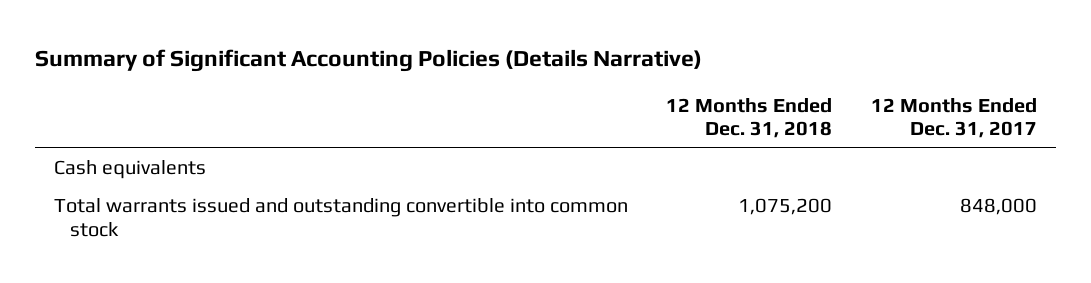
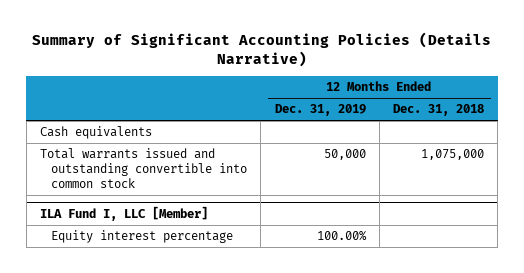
[870,97,1037,139] 12 Months Ended Dec. 31, 2017 -> none
none -> [274,104,366,117] Dec. 31, 2019
[738,198,833,216] 1,075,200 -> [420,149,484,161] 1,075,000
none -> [39,205,208,221] ILA Fund I, LLC [Member]
none -> [51,230,234,244] Equity interest percentage

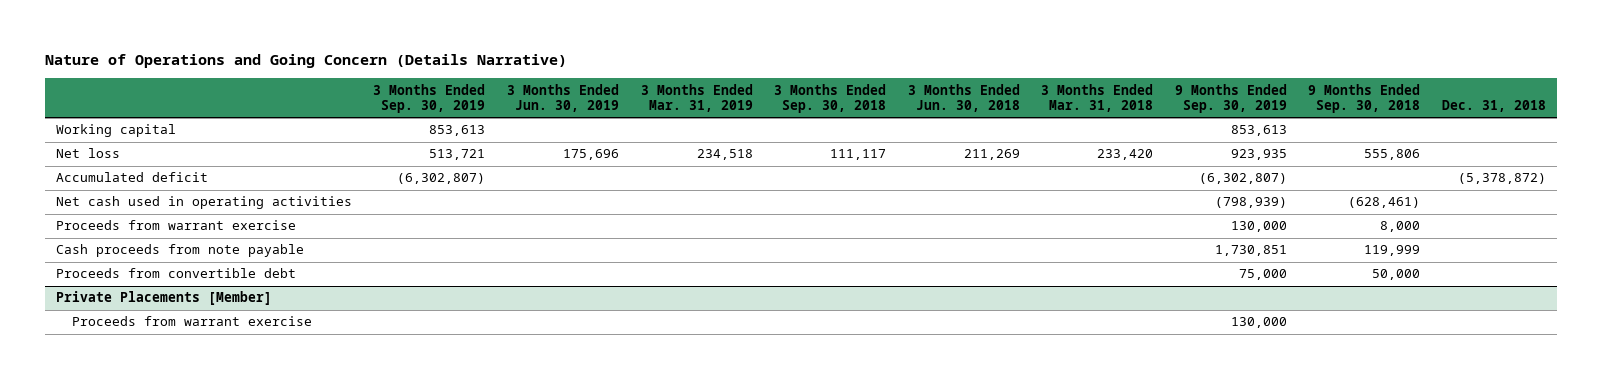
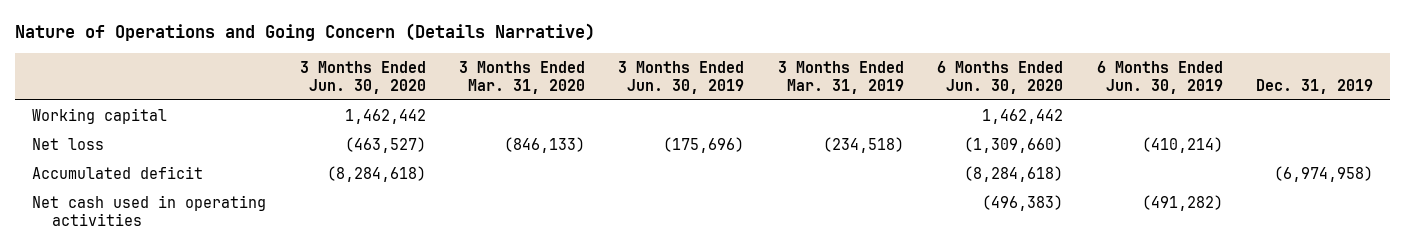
[373,83,486,114] 3 Months Ended Sep. 30, 2019 -> none
[774,83,887,114] 3 Months Ended Sep. 30, 2018 -> none
[907,83,1020,113] 3 Months Ended Jun. 30, 2018 -> none
[1041,83,1154,113] 3 Months Ended Mar. 31, 2018 -> none
[1174,83,1287,114] 9 Months Ended Sep. 30, 2019 -> none
[1308,83,1421,114] 9 Months Ended Sep. 30, 2018 -> none
[1441,100,1546,113] Dec. 31, 2018 -> none
none -> [299,60,426,94] 3 Months Ended Jun. 30, 2020
none -> [459,60,586,94] 3 Months Ended Mar. 31, 2020
none -> [937,60,1064,94] 6 Months Ended Jun. 30, 2020
none -> [1096,60,1223,94] 6 Months Ended Jun. 30, 2019
none -> [1256,78,1374,94] Dec. 31, 2019
[562,149,619,161] 175,696 -> [663,136,745,153] (175,696)
[696,149,753,161] 234,518 -> [822,136,904,153] (234,518)
[55,220,296,231] Proceeds from warrant exercise -> none
[55,244,304,258] Cash proceeds from note payable -> none
[55,268,296,279] Proceeds from convertible debt -> none
[55,291,272,306] Private Placements [Member] -> none
[71,316,312,327] Proceeds from warrant exercise -> none

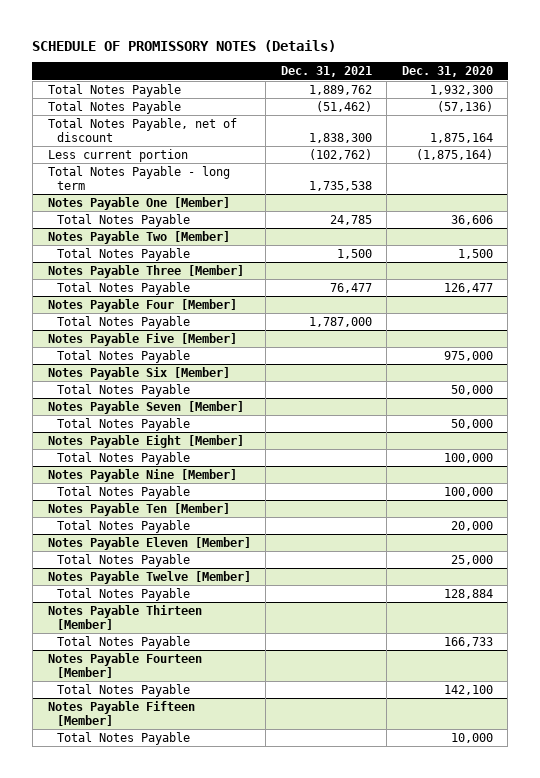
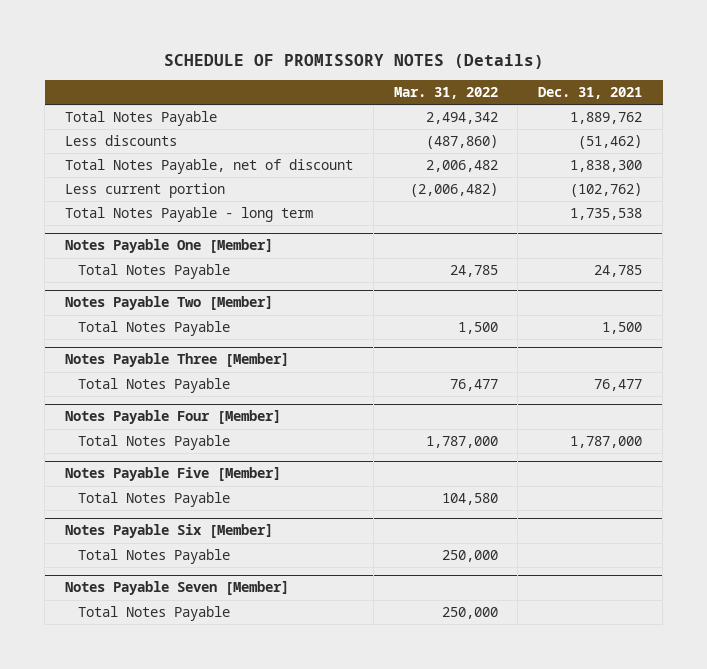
[401,66,493,78] Dec. 31, 2020 -> none
none -> [393,87,498,100] Mar. 31, 2022
[47,100,181,114] Total Notes Payable -> [65,135,178,147] Less discounts
[47,434,244,448] Notes Payable Eight [Member] -> none
[56,451,190,465] Total Notes Payable -> none
[47,468,237,482] Notes Payable Nine [Member] -> none
[56,485,190,499] Total Notes Payable -> none
[47,502,230,516] Notes Payable Ten [Member] -> none
[56,519,190,533] Total Notes Payable -> none
[47,536,251,550] Notes Payable Eleven [Member] -> none
[56,553,190,567] Total Notes Payable -> none
[47,570,251,584] Notes Payable Twelve [Member] -> none
[56,587,190,601] Total Notes Payable -> none
[47,604,202,630] Notes Payable Thirteen [Member] -> none
[56,635,190,649] Total Notes Payable -> none
[47,652,202,678] Notes Payable Fourteen [Member] -> none
[56,683,190,697] Total Notes Payable -> none
[47,700,195,726] Notes Payable Fifteen [Member] -> none
[56,731,190,745] Total Notes Payable -> none

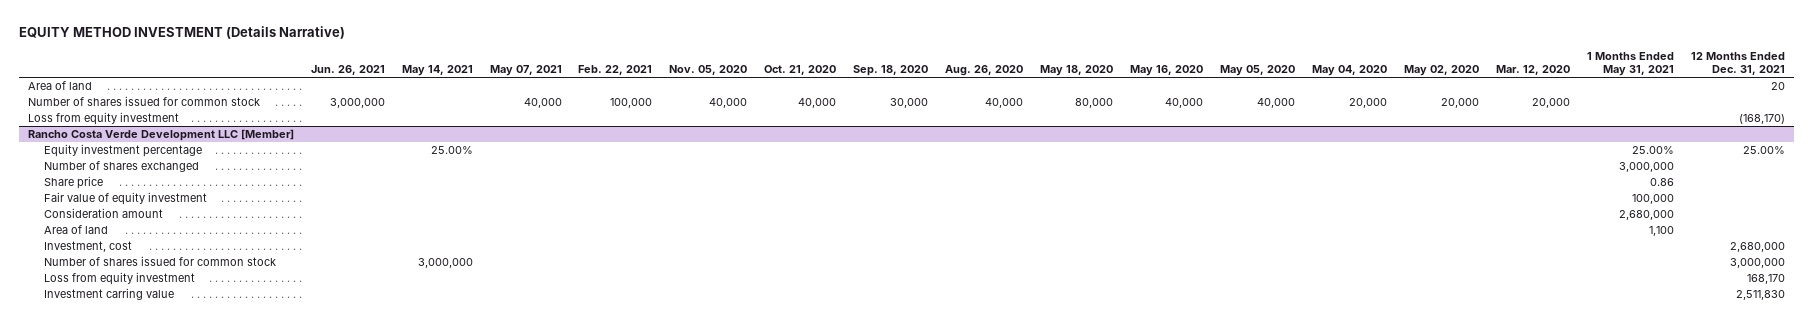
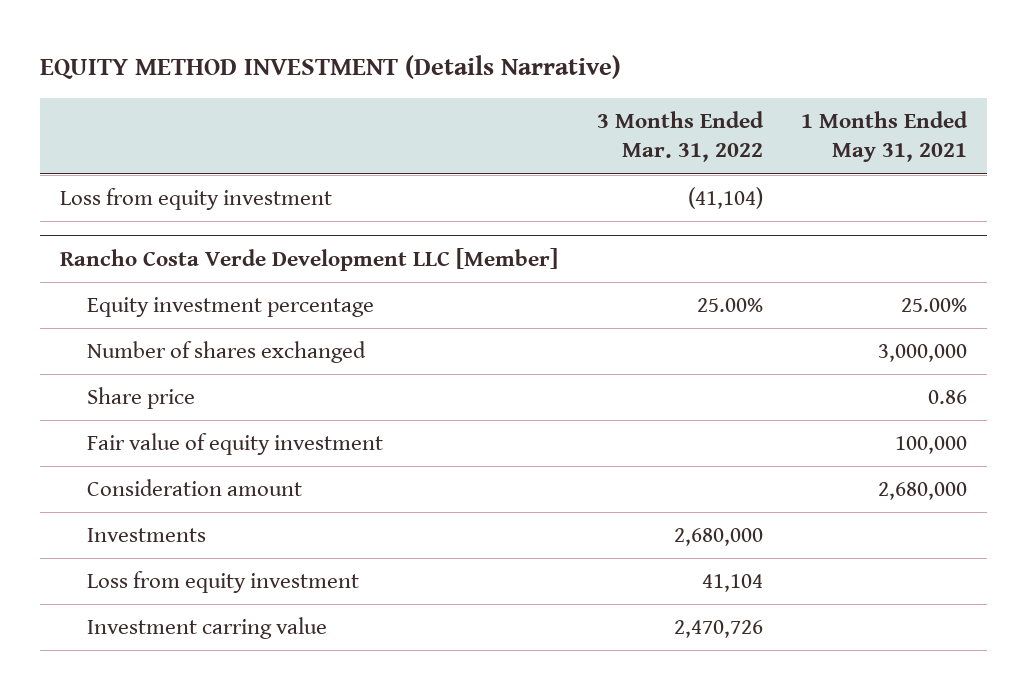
[310,65,385,76] Jun. 26, 2021 -> none
[401,65,473,77] May 14, 2021 -> none
[489,65,562,77] May 07, 2021 -> none
[578,65,653,76] Feb. 22, 2021 -> none
[669,65,748,76] Nov. 05, 2020 -> none
[764,65,837,76] Oct. 21, 2020 -> none
[853,65,929,77] Sep. 18, 2020 -> none
[945,65,1024,77] Aug. 26, 2020 -> none
[1040,65,1114,77] May 18, 2020 -> none
[1130,65,1204,77] May 16, 2020 -> none
[1220,65,1296,77] May 05, 2020 -> none
[1312,65,1388,77] May 04, 2020 -> none
[1404,65,1480,77] May 02, 2020 -> none
[1496,65,1571,76] Mar. 12, 2020 -> none
[1691,51,1786,76] 12 Months Ended Dec. 31, 2021 -> none
none -> [596,111,764,163] 3 Months Ended Mar. 31, 2022
[27,81,92,91] Area of land -> none
[27,96,260,107] Number of shares issued for common stock -> none
[44,225,109,235] Area of land -> none
[44,256,277,267] Number of shares issued for common stock -> none
[44,241,133,253] Investment, cost -> [87,528,207,543] Investments

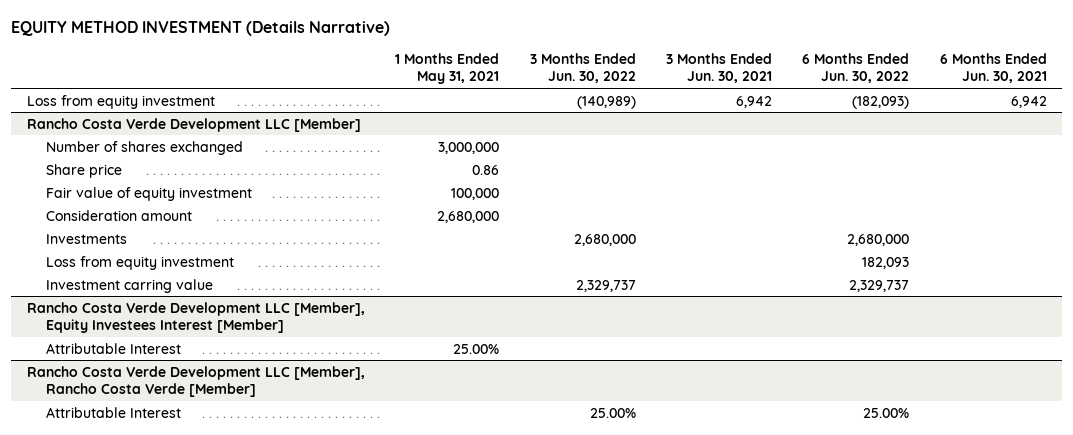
[596,111,764,163] 3 Months Ended Mar. 31, 2022 -> none
none -> [529,52,636,84] 3 Months Ended Jun. 30, 2022
none -> [665,52,772,84] 3 Months Ended Jun. 30, 2021
none -> [802,52,910,84] 6 Months Ended Jun. 30, 2022
none -> [939,52,1047,84] 6 Months Ended Jun. 30, 2021
[87,297,375,318] Equity investment percentage -> none
none -> [26,301,365,334] Rancho Costa Verde Development LLC [Member], Equity Investees Interest [Member]
none -> [45,342,181,354] Attributable Interest
none -> [26,365,365,398] Rancho Costa Verde Development LLC [Member], Rancho Costa Verde [Member]
none -> [45,406,181,418] Attributable Interest

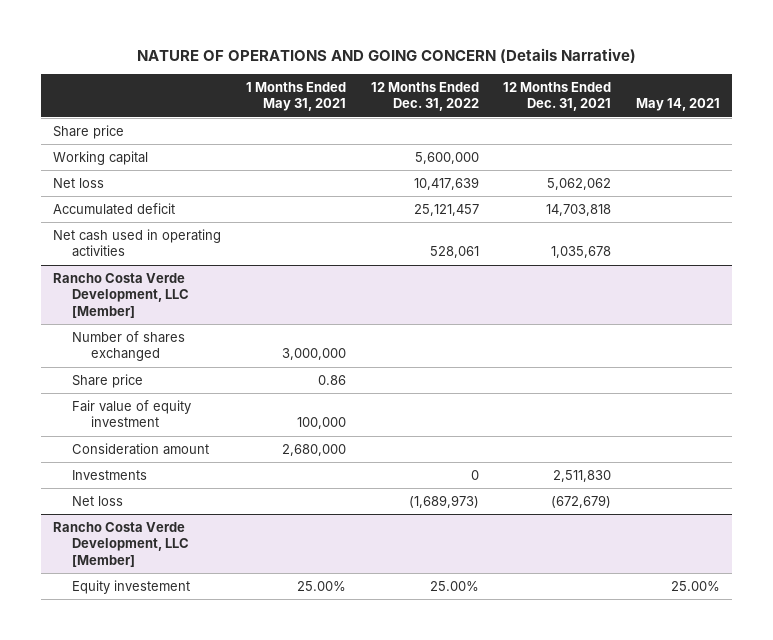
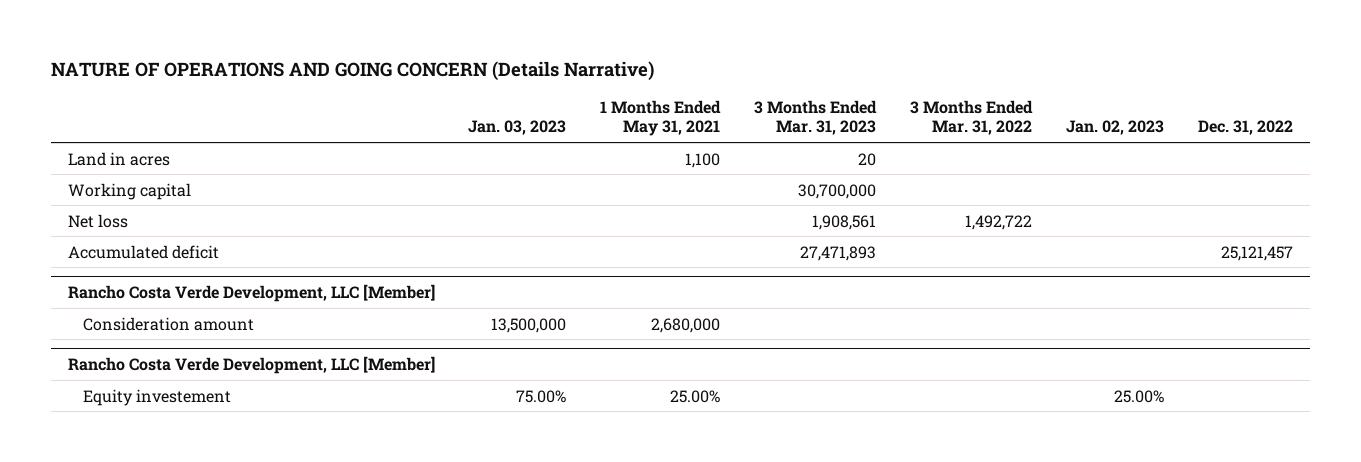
[370,81,479,112] 12 Months Ended Dec. 31, 2022 -> none
[503,81,612,112] 12 Months Ended Dec. 31, 2021 -> none
[635,98,720,112] May 14, 2021 -> none
none -> [468,120,567,136] Jan. 03, 2023
none -> [754,100,878,136] 3 Months Ended Mar. 31, 2023
none -> [910,100,1034,136] 3 Months Ended Mar. 31, 2022
none -> [1066,120,1165,136] Jan. 02, 2023
none -> [1197,120,1293,136] Dec. 31, 2022
[53,124,125,139] Share price -> none
none -> [67,151,170,166] Land in acres
[53,228,222,258] Net cash used in operating activities -> none
[72,330,186,362] Number of shares exchanged -> none
[72,373,144,388] Share price -> none
[72,399,192,428] Fair value of equity investment -> none
[72,469,148,480] Investments -> none
[72,495,124,506] Net loss -> none

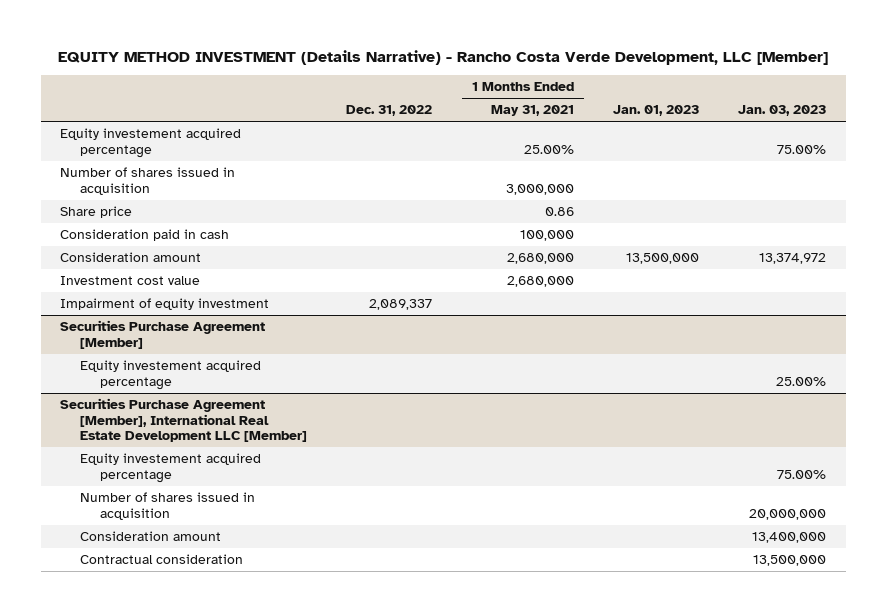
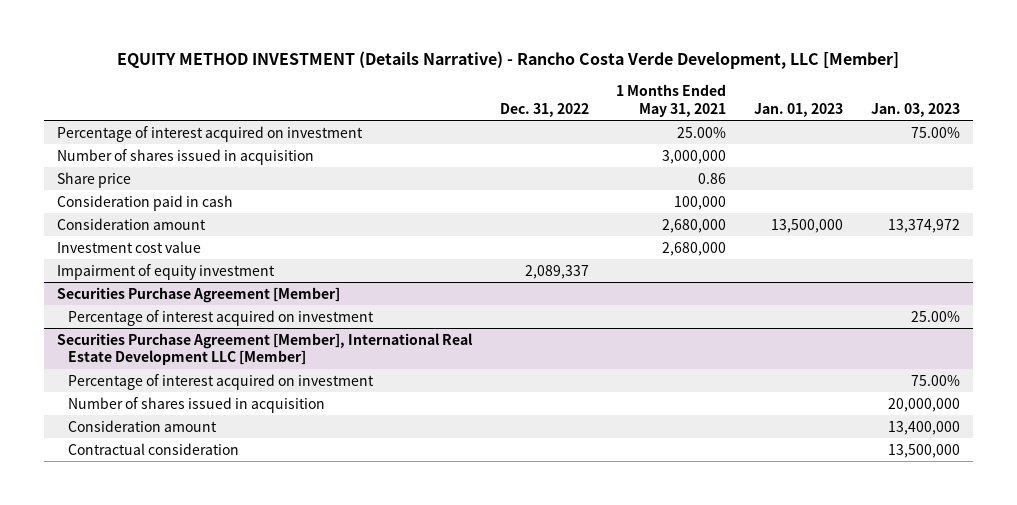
[60,128,242,158] Equity investement acquired percentage -> [57,125,364,142] Percentage of interest acquired on investment
[80,360,262,390] Equity investement acquired percentage -> [68,309,375,326] Percentage of interest acquired on investment
[80,453,262,483] Equity investement acquired percentage -> [68,373,375,390] Percentage of interest acquired on investment

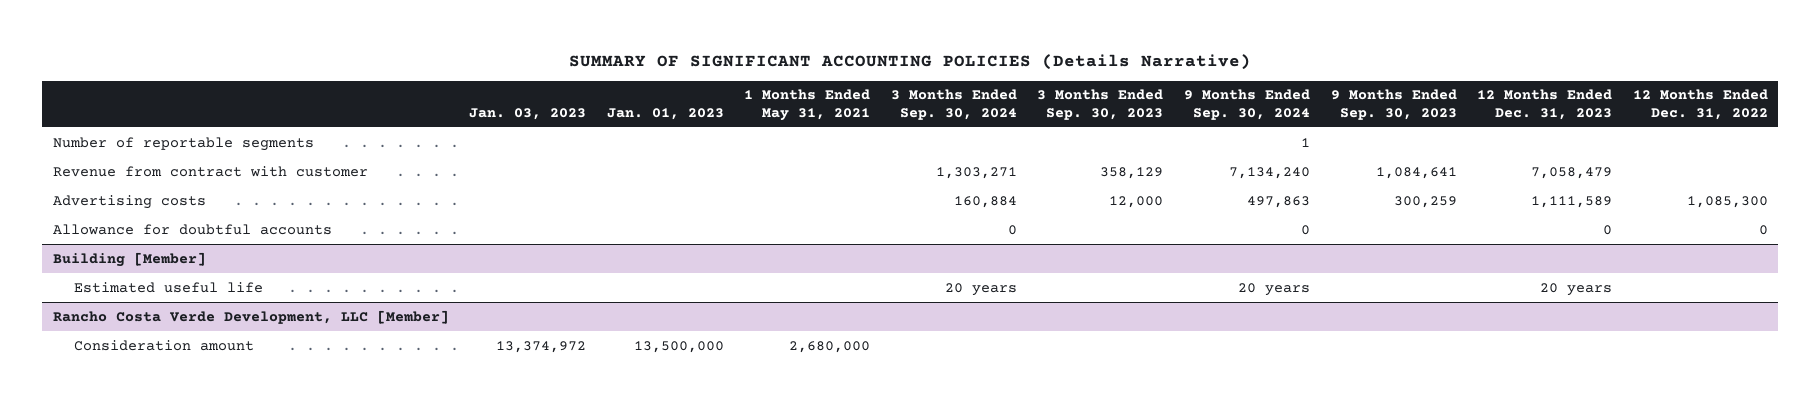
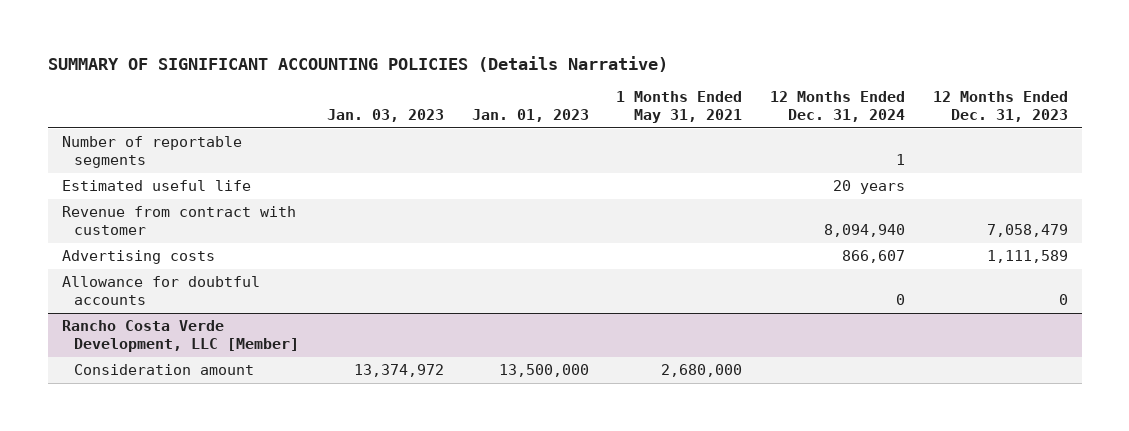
[890,89,1017,120] 3 Months Ended Sep. 30, 2024 -> none
[1037,89,1164,120] 3 Months Ended Sep. 30, 2023 -> none
[1184,89,1311,120] 9 Months Ended Sep. 30, 2024 -> none
[1330,89,1457,120] 9 Months Ended Sep. 30, 2023 -> none
[1632,89,1768,120] 12 Months Ended Dec. 31, 2022 -> none
none -> [769,91,905,122] 12 Months Ended Dec. 31, 2024
none -> [61,180,251,192] Estimated useful life
[52,251,206,267] Building [Member] -> none
[74,281,264,293] Estimated useful life -> none

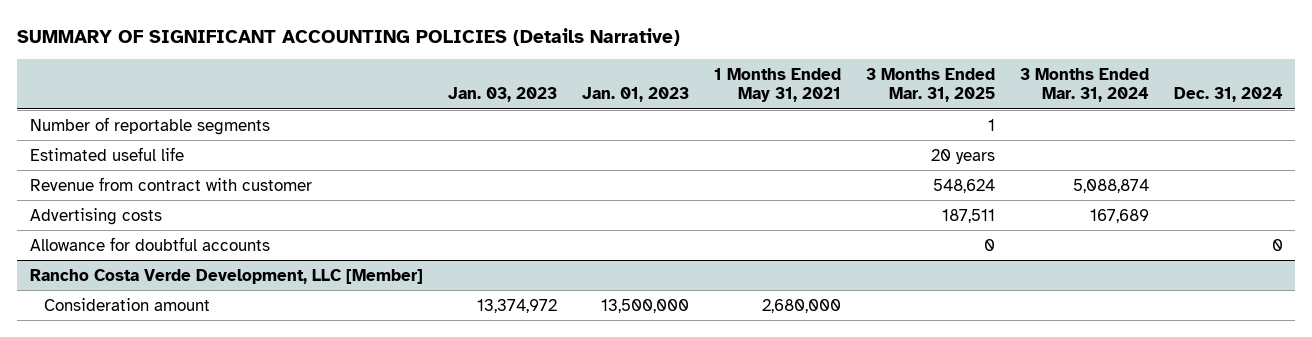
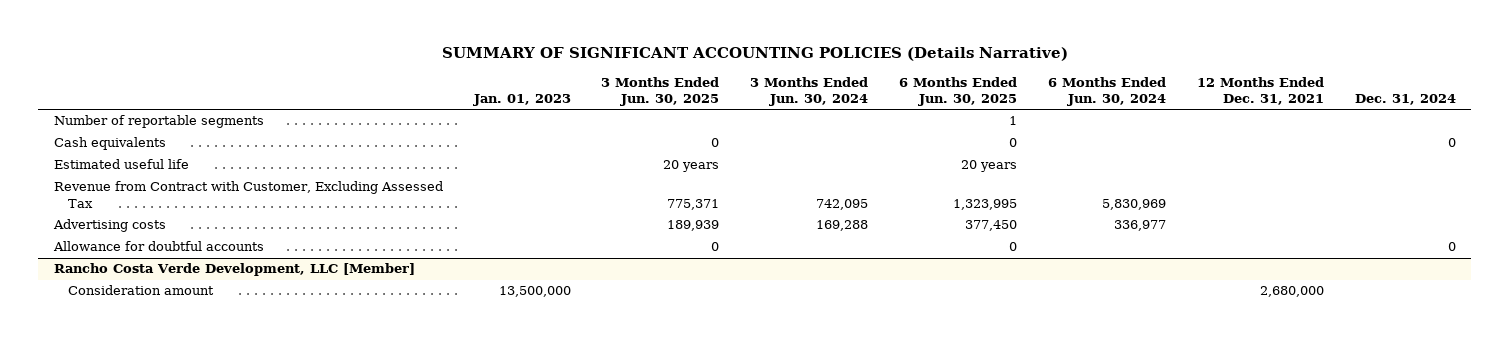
[447,87,557,103] Jan. 03, 2023 -> none
[713,67,841,103] 1 Months Ended May 31, 2021 -> none
[865,67,995,103] 3 Months Ended Mar. 31, 2025 -> none
[1019,67,1149,103] 3 Months Ended Mar. 31, 2024 -> none
none -> [601,76,720,107] 3 Months Ended Jun. 30, 2025
none -> [750,76,869,107] 3 Months Ended Jun. 30, 2024
none -> [899,76,1018,107] 6 Months Ended Jun. 30, 2025
none -> [1048,76,1167,107] 6 Months Ended Jun. 30, 2024
none -> [1196,76,1324,106] 12 Months Ended Dec. 31, 2021
none -> [53,137,166,151] Cash equivalents
[29,176,312,191] Revenue from contract with customer -> [53,181,443,209] Revenue from Contract with Customer, Excluding Assessed Tax

